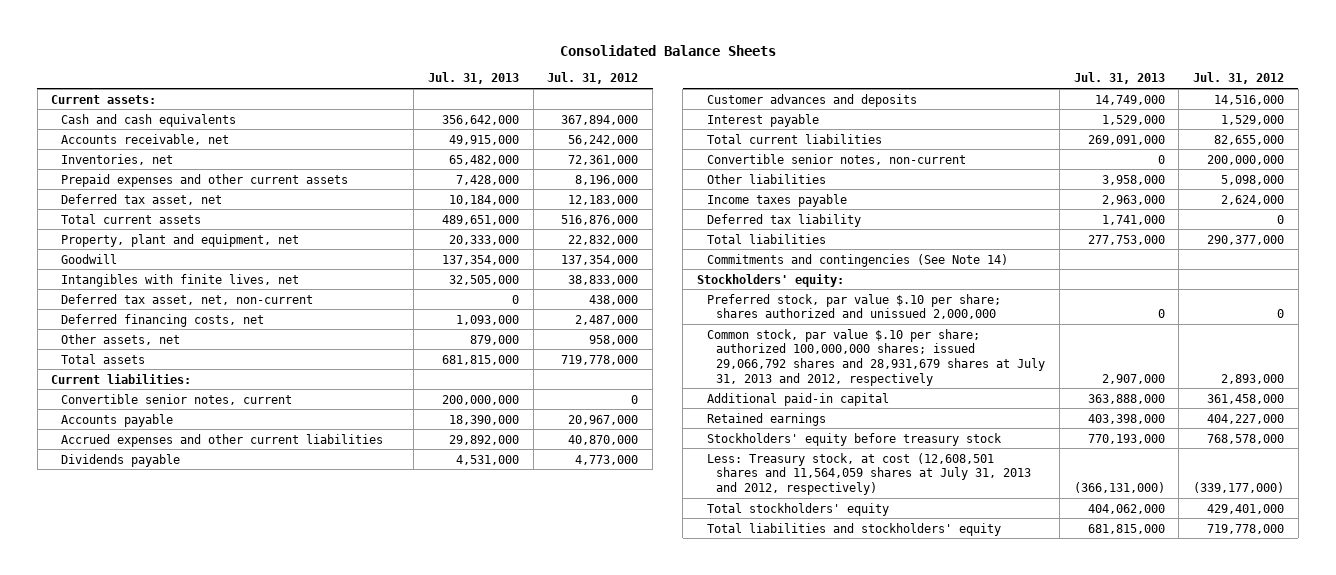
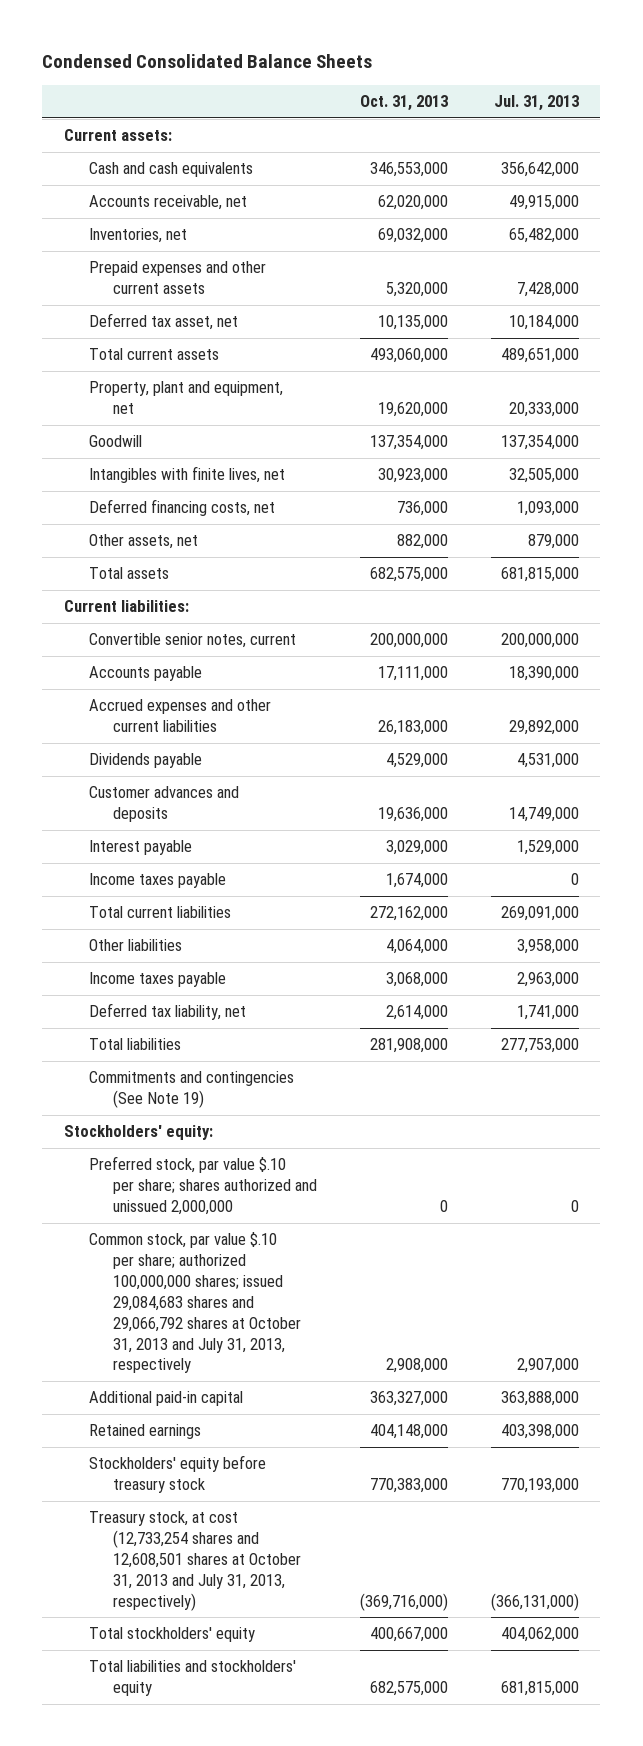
[559,44,776,56] Consolidated Balance Sheets -> [42,54,373,69] Condensed Consolidated Balance Sheets
[547,72,639,85] Jul. 31, 2012 -> none
none -> [359,95,448,112] Oct. 31, 2013
[60,293,313,305] Deferred tax asset, net, non-current -> none
none -> [88,873,226,889] Income taxes payable
[706,153,966,165] Convertible senior notes, non-current -> none
[706,213,861,227] Deferred tax liability -> [88,1003,246,1021] Deferred tax liability, net
[706,253,1008,267] Commitments and contingencies (See Note 14) -> [88,1071,294,1109] Commitments and contingencies (See Note 19)
[706,328,1045,386] Common stock, par value $.10 per share; authorized 100,000,000 shares; issued 29,066,792 shares and 28,931,679 shares at July 31, 2013 and 2012, respectively -> [88,1232,302,1374] Common stock, par value $.10 per share; authorized 100,000,000 shares; issued 29,084,683 shares and 29,066,792 shares at October 31, 2013 and July 31, 2013, respectively
[706,452,1031,496] Less: Treasury stock, at cost (12,608,501 shares and 11,564,059 shares at July 31, 2013 and 2012, respectively) -> [88,1511,302,1611] Treasury stock, at cost (12,733,254 shares and 12,608,501 shares at October 31, 2013 and July 31, 2013, respectively)

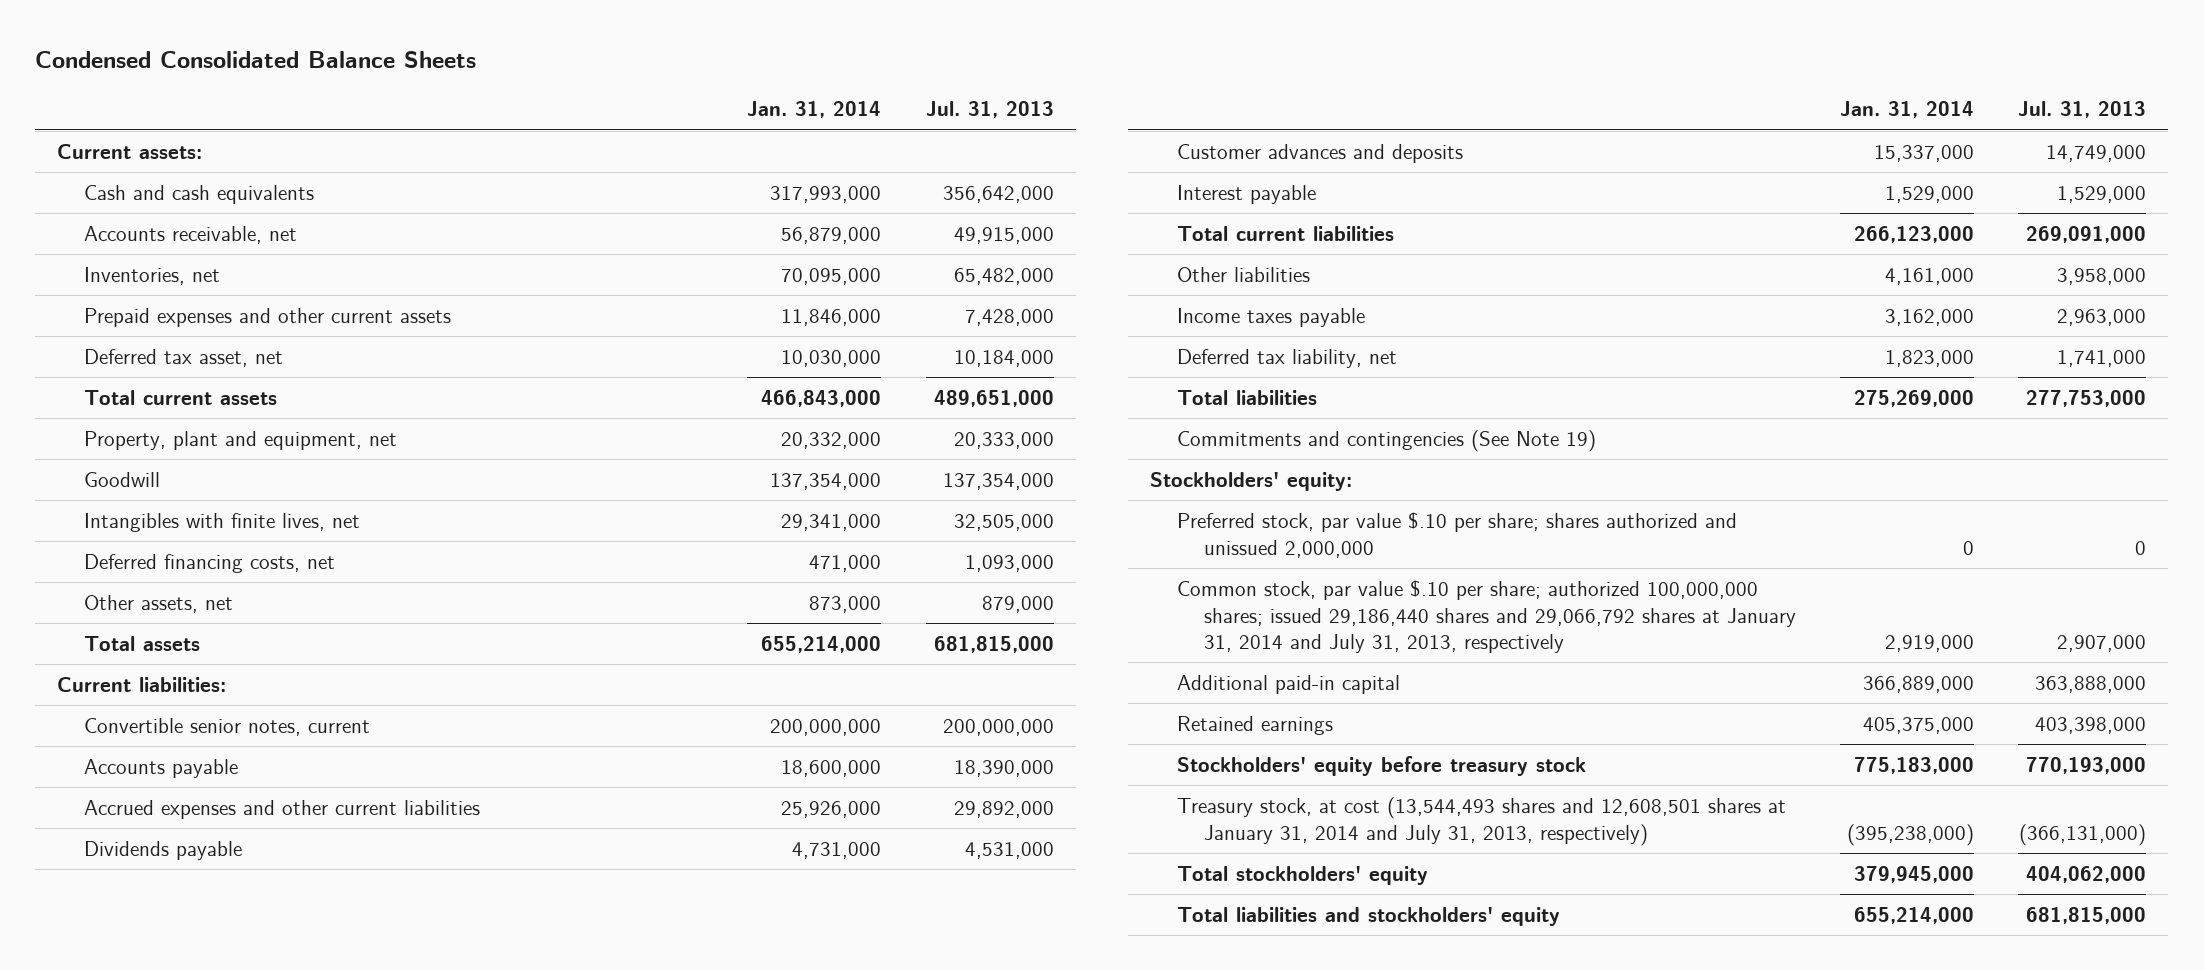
[359,95,448,112] Oct. 31, 2013 -> none
none -> [747,101,882,119] Jan. 31, 2014
[88,873,226,889] Income taxes payable -> none
[88,1232,302,1374] Common stock, par value $.10 per share; authorized 100,000,000 shares; issued 29,084,683 shares and 29,066,792 shares at October 31, 2013 and July 31, 2013, respectively -> [1177,579,1797,654] Common stock, par value $.10 per share; authorized 100,000,000 shares; issued 29,186,440 shares and 29,066,792 shares at January 31, 2014 and July 31, 2013, respectively
[88,1511,302,1611] Treasury stock, at cost (12,733,254 shares and 12,608,501 shares at October 31, 2013 and July 31, 2013, respectively) -> [1177,796,1787,846] Treasury stock, at cost (13,544,493 shares and 12,608,501 shares at January 31, 2014 and July 31, 2013, respectively)

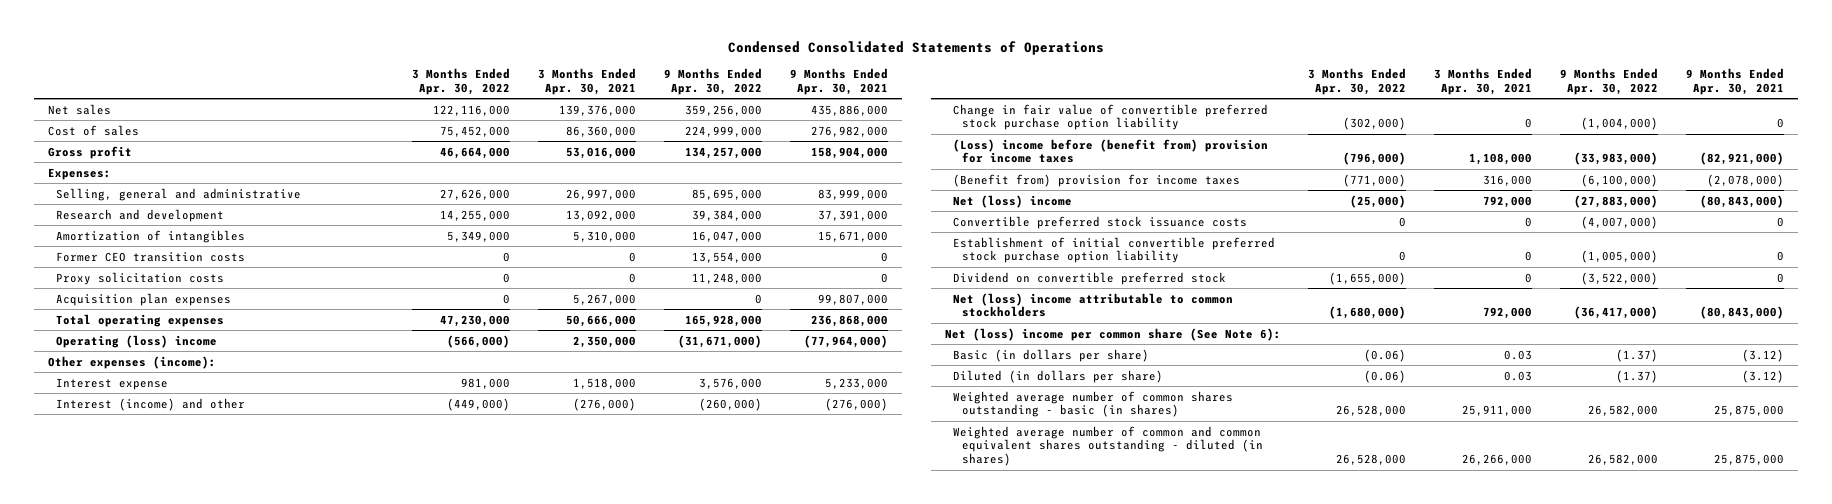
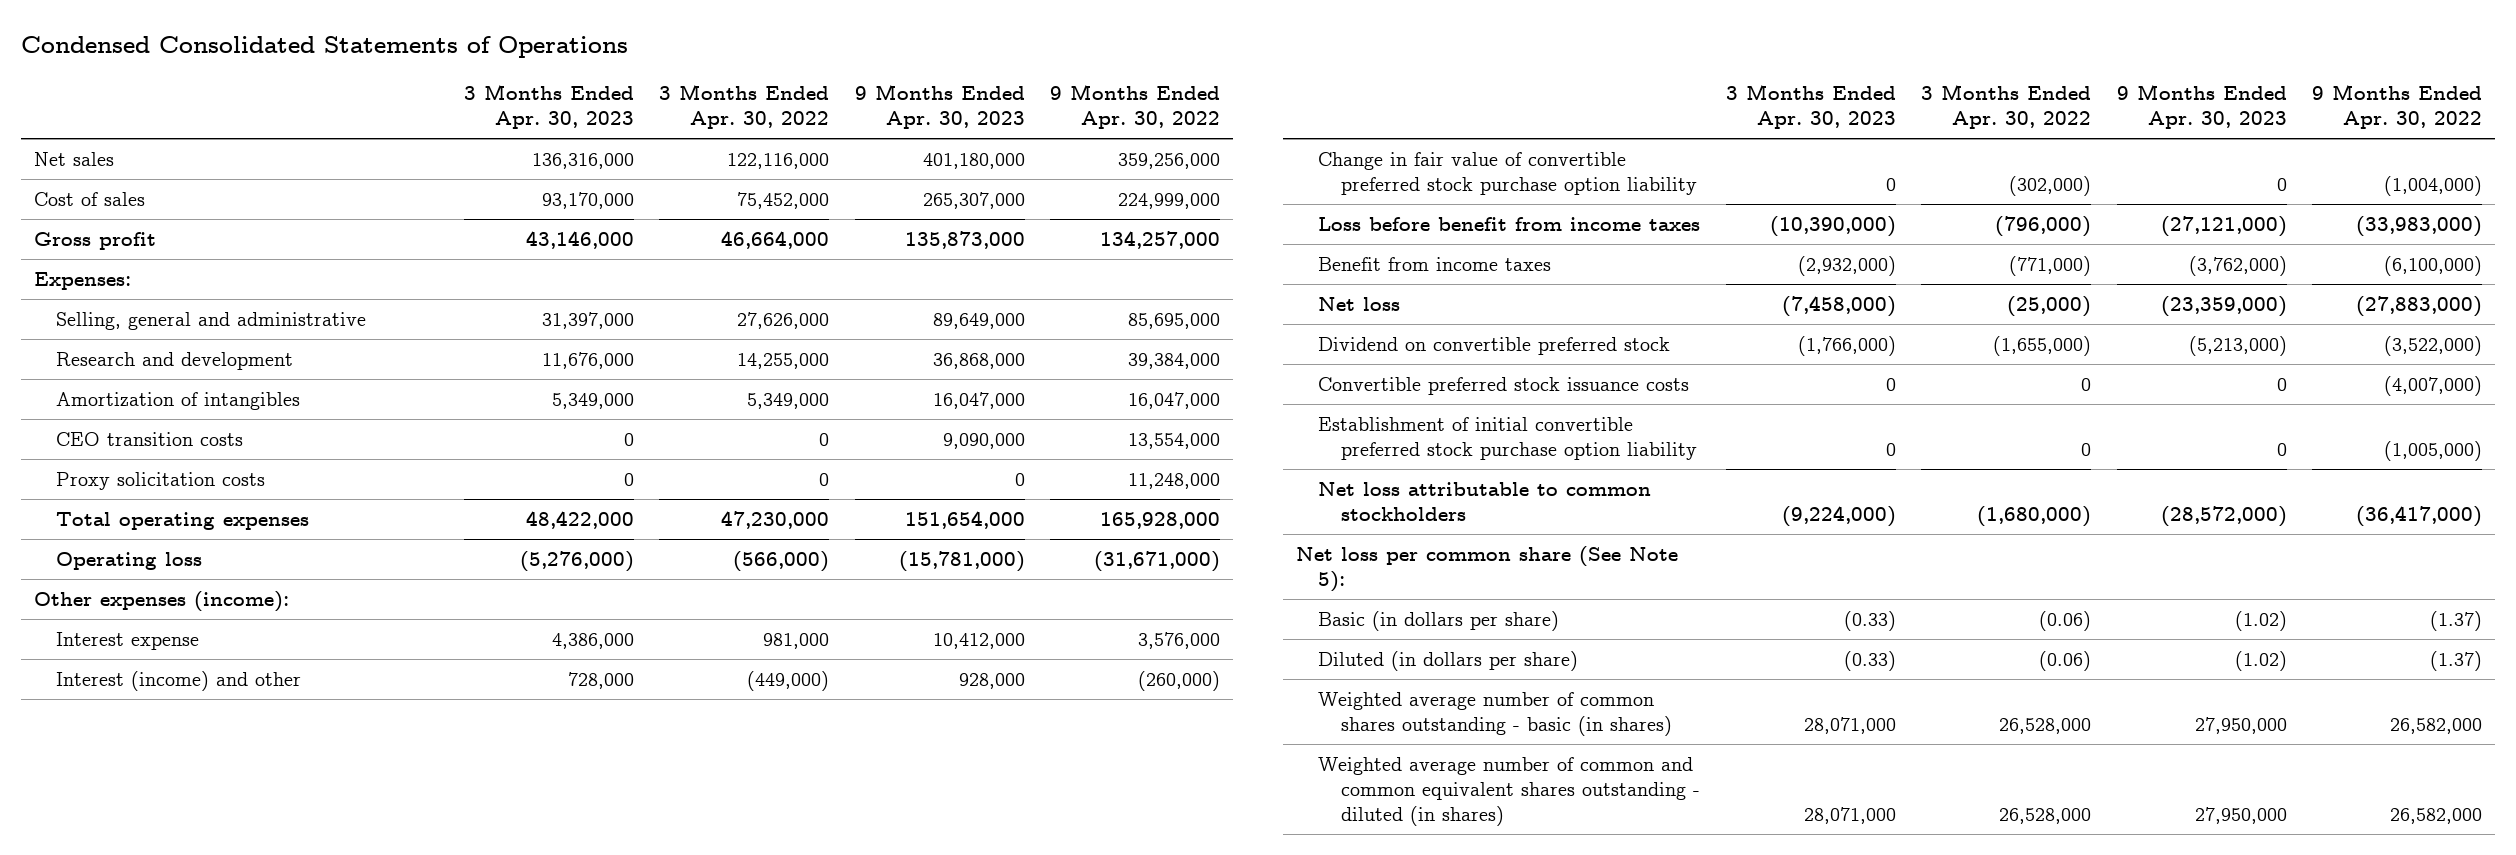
[537,67,636,95] 3 Months Ended Apr. 30, 2021 -> none
[789,67,888,95] 9 Months Ended Apr. 30, 2021 -> none
none -> [463,83,634,129] 3 Months Ended Apr. 30, 2023
none -> [854,83,1025,129] 9 Months Ended Apr. 30, 2023
[56,251,246,262] Former CEO transition costs -> [56,432,244,447] CEO transition costs
[56,292,232,306] Acquisition plan expenses -> none
[56,334,218,348] Operating (loss) income -> [56,552,203,571] Operating loss
[953,138,1269,164] (Loss) income before (benefit from) provision for income taxes -> [1318,217,1701,232] Loss before benefit from income taxes
[953,173,1241,187] (Benefit from) provision for income taxes -> [1318,257,1552,272] Benefit from income taxes
[953,194,1073,208] Net (loss) income -> [1318,297,1401,312] Net loss
[953,271,1227,285] Dividend on convertible preferred stock -> [1318,337,1671,356] Dividend on convertible preferred stock
[953,292,1234,318] Net (loss) income attributable to common stockholders -> [1318,482,1652,522] Net loss attributable to common stockholders
[944,327,1281,341] Net (loss) income per common share (See Note 6): -> [1296,546,1679,593] Net loss per common share (See Note 5):

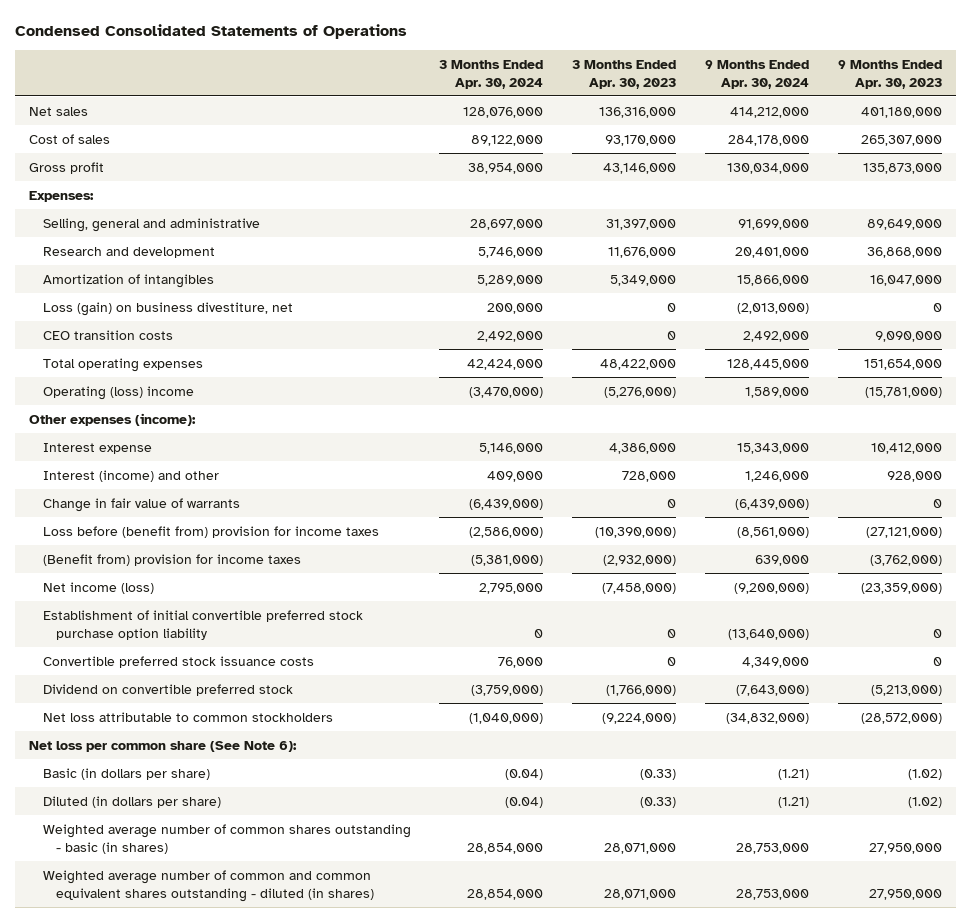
[659,83,830,129] 3 Months Ended Apr. 30, 2022 -> none
[1050,83,1221,129] 9 Months Ended Apr. 30, 2022 -> none
none -> [439,59,544,89] 3 Months Ended Apr. 30, 2024
none -> [704,59,809,89] 9 Months Ended Apr. 30, 2024
none -> [42,301,293,316] Loss (gain) on business divestiture, net
[56,472,266,491] Proxy solicitation costs -> none
[56,552,203,571] Operating loss -> [42,385,194,400] Operating (loss) income
[1318,152,1697,196] Change in fair value of convertible preferred stock purchase option liability -> [42,497,240,512] Change in fair value of warrants
[1318,217,1701,232] Loss before benefit from income taxes -> [42,525,379,538] Loss before (benefit from) provision for income taxes
[1318,257,1552,272] Benefit from income taxes -> [42,553,301,566] (Benefit from) provision for income taxes
[1318,297,1401,312] Net loss -> [42,581,154,594] Net income (loss)
[1318,377,1690,396] Convertible preferred stock issuance costs -> [42,655,314,668] Convertible preferred stock issuance costs
[1318,337,1671,356] Dividend on convertible preferred stock -> [42,683,293,696] Dividend on convertible preferred stock
[1296,546,1679,593] Net loss per common share (See Note 5): -> [29,740,298,752] Net loss per common share (See Note 6):

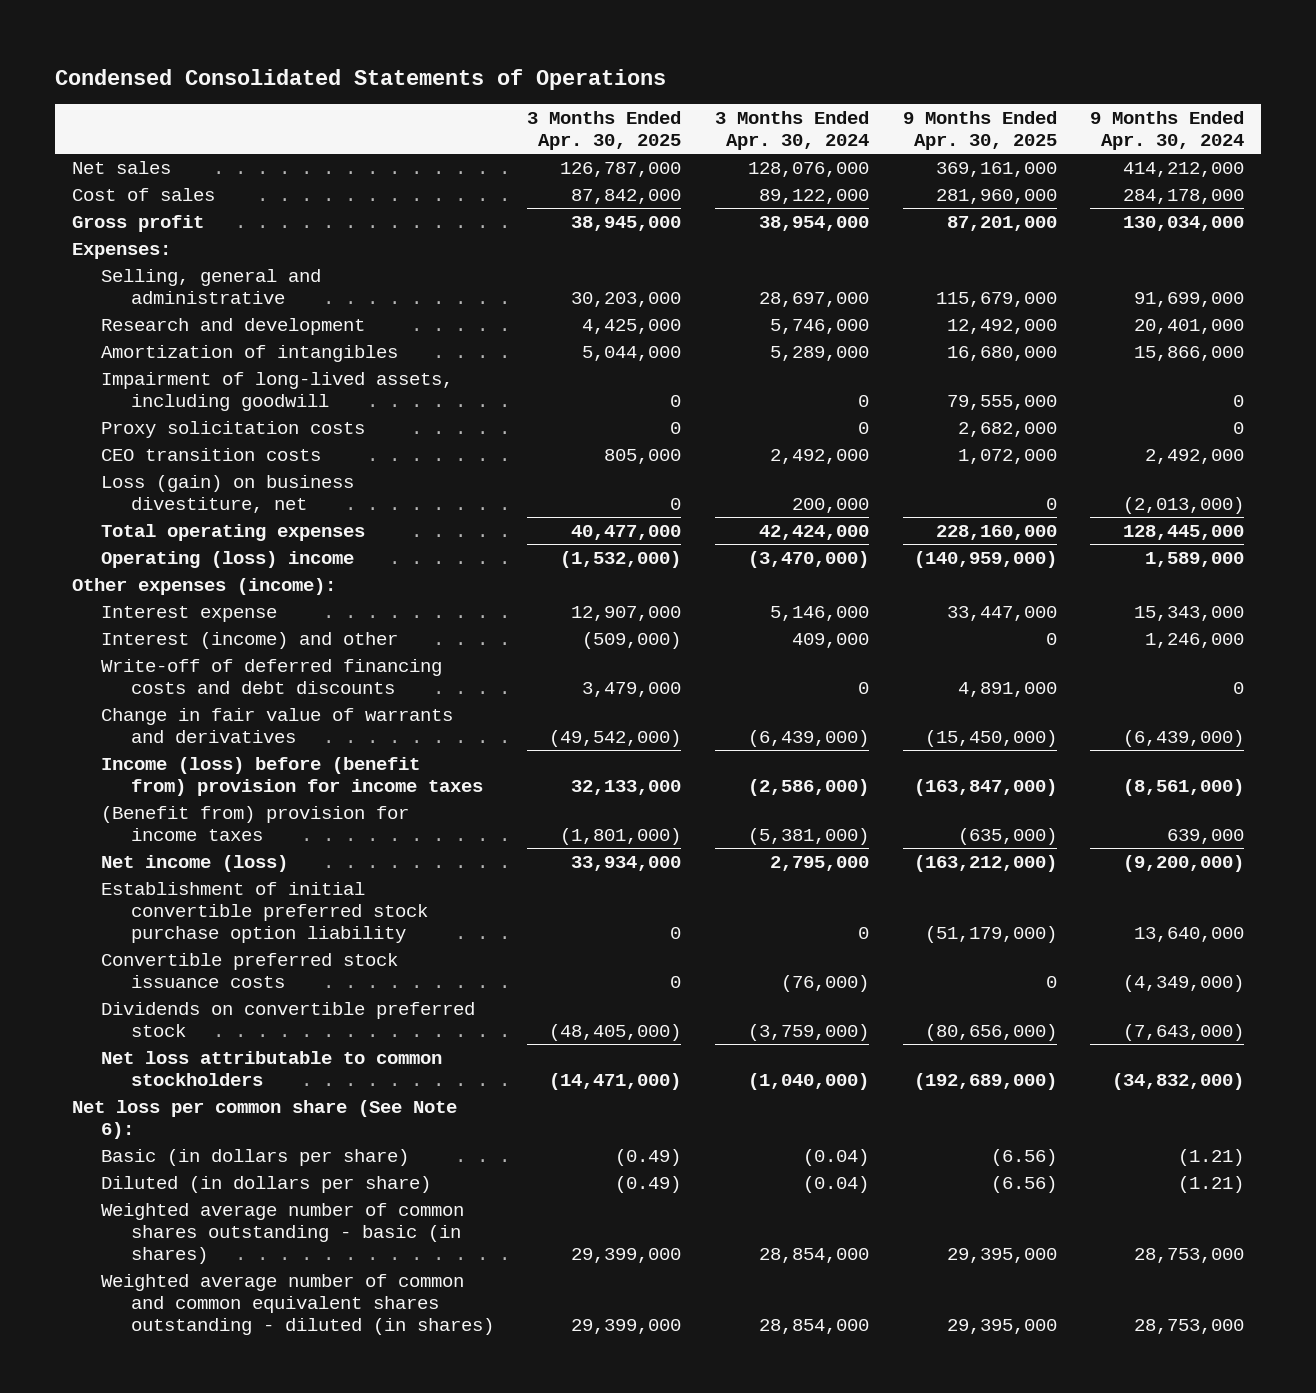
[572,59,677,89] 3 Months Ended Apr. 30, 2023 -> none
[837,59,942,89] 9 Months Ended Apr. 30, 2023 -> none
none -> [527,111,682,151] 3 Months Ended Apr. 30, 2025
none -> [902,111,1057,151] 9 Months Ended Apr. 30, 2025
none -> [101,371,454,411] Impairment of long-lived assets, including goodwill
none -> [101,420,366,438] Proxy solicitation costs
[42,301,293,316] Loss (gain) on business divestiture, net -> [101,474,355,513] Loss (gain) on business divestiture, net
none -> [101,658,443,694] Write-off of deferred financing costs and debt discounts
[42,497,240,512] Change in fair value of warrants -> [101,707,454,743] Change in fair value of warrants and derivatives
[42,525,379,538] Loss before (benefit from) provision for income taxes -> [101,756,483,796] Income (loss) before (benefit from) provision for income taxes
[727,628,809,640] (13,640,000) -> [1134,926,1245,942] 13,640,000
[498,656,544,668] 76,000 -> [780,974,869,992] (76,000)
[741,656,809,668] 4,349,000 -> [1123,974,1245,992] (4,349,000)
[42,683,293,696] Dividend on convertible preferred stock -> [101,1001,476,1037] Dividends on convertible preferred stock

